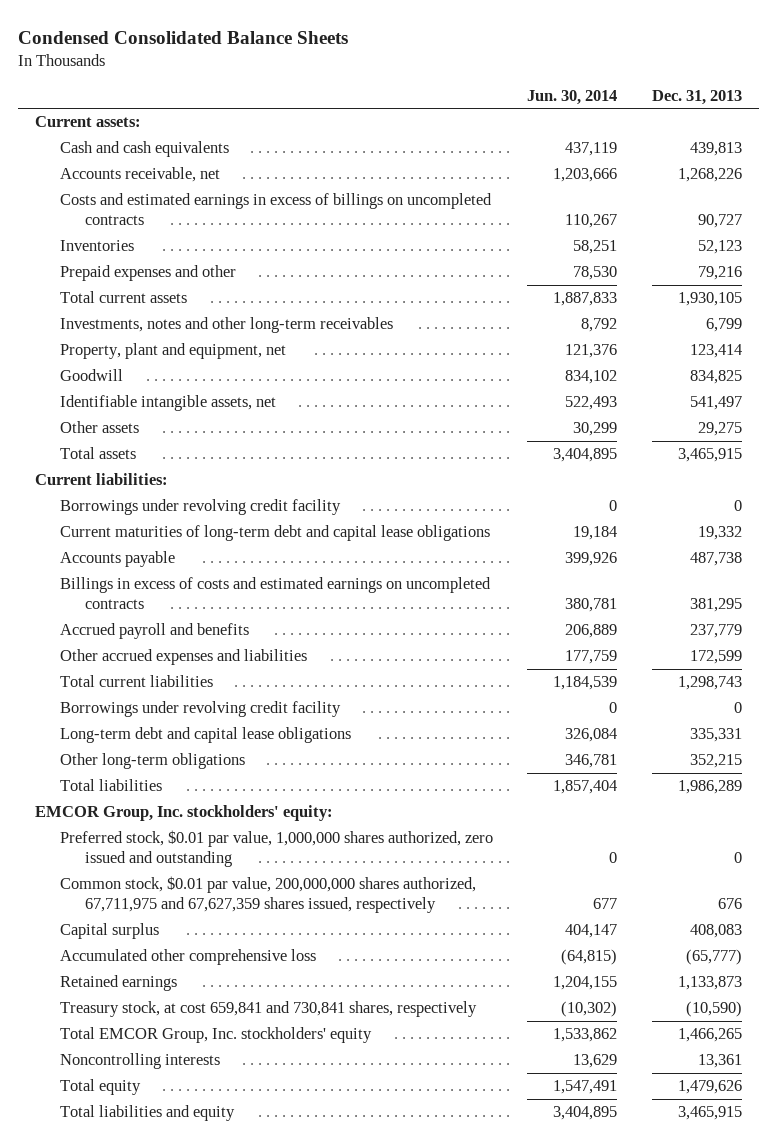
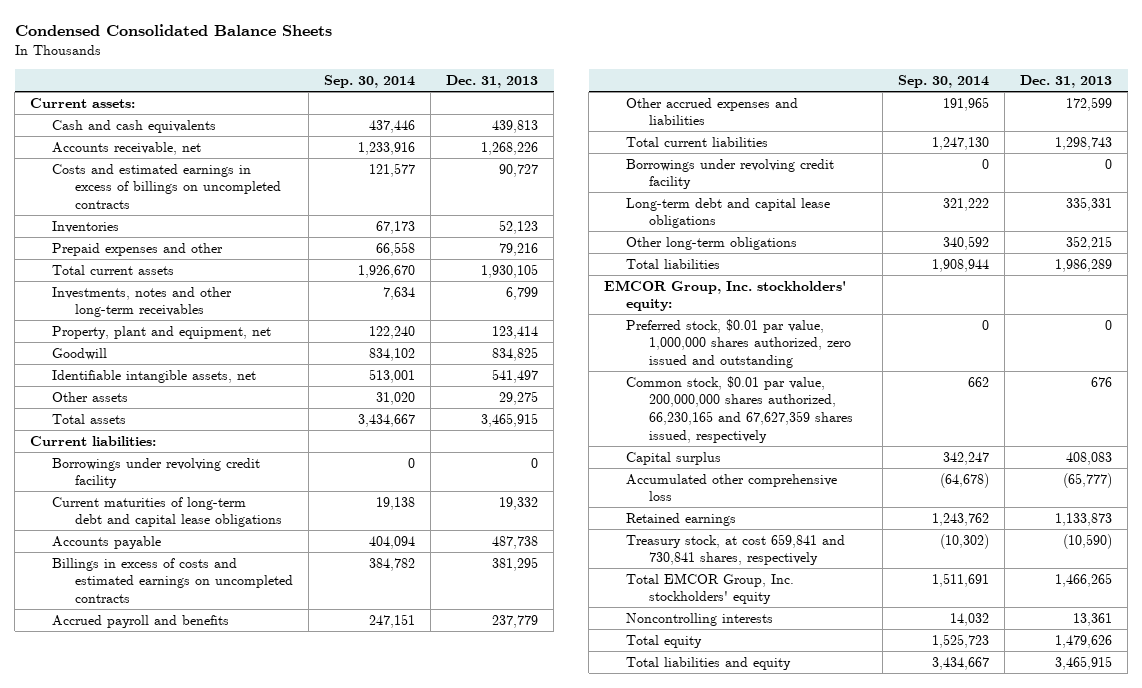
[527,89,618,105] Jun. 30, 2014 -> none
none -> [323,75,415,89] Sep. 30, 2014
[59,876,476,914] Common stock, $0.01 par value, 200,000,000 shares authorized, 67,711,975 and 67,627,359 shares issued, respectively -> [626,375,853,444] Common stock, $0.01 par value, 200,000,000 shares authorized, 66,230,165 and 67,627,359 shares issued, respectively

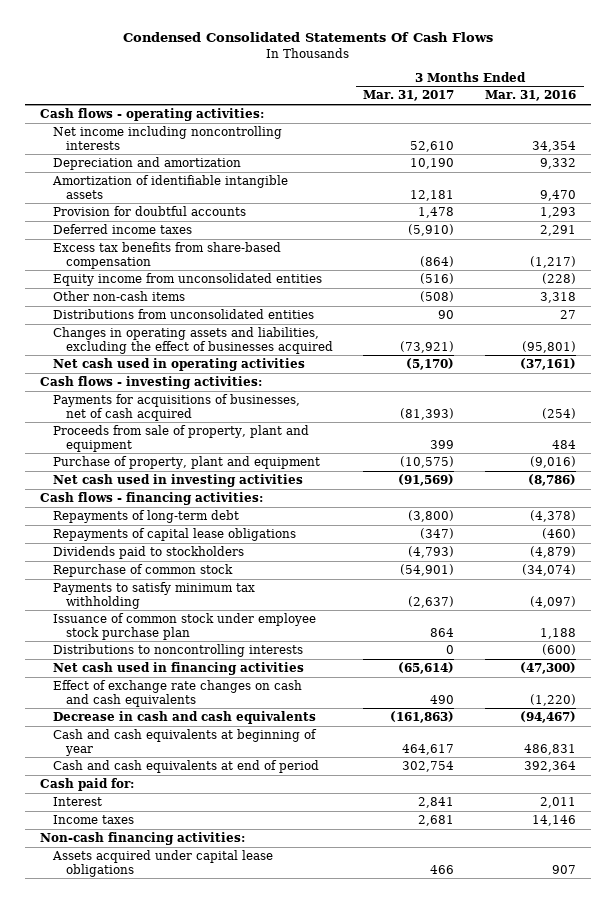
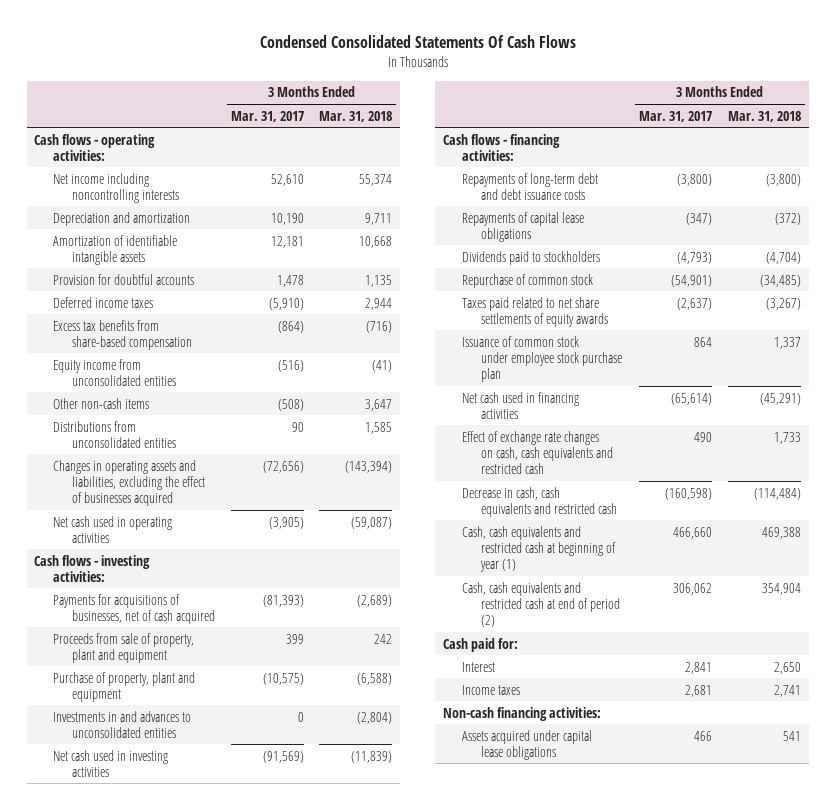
[484,90,576,102] Mar. 31, 2016 -> none
none -> [319,110,393,122] Mar. 31, 2018
[400,340,455,353] (73,921) -> [262,460,304,473] (72,656)
[406,357,455,370] (5,170) -> [268,516,304,529] (3,905)
none -> [53,710,192,738] Investments in and advances to unconsolidated entities
[53,509,240,523] Repayments of long-term debt -> [461,172,598,200] Repayments of long-term debt and debt issuance costs
[53,581,256,609] Payments to satisfy minimum tax withholding -> [461,296,608,327] Taxes paid related to net share settlements of equity awards
[53,643,304,657] Distributions to noncontrolling interests -> none
[53,679,303,707] Effect of exchange rate changes on cash and cash equivalents -> [461,430,613,474] Effect of exchange rate changes on cash, cash equivalents and restricted cash
[53,710,317,724] Decrease in cash and cash equivalents -> [461,486,617,517] Decrease in cash, cash equivalents and restricted cash
[390,710,455,723] (161,863) -> [665,487,713,500] (160,598)
[53,728,318,756] Cash and cash equivalents at beginning of year -> [461,525,616,572] Cash, cash equivalents and restricted cash at beginning of year (1)
[402,743,455,755] 464,617 -> [673,526,713,539] 466,660
[53,759,320,773] Cash and cash equivalents at end of period -> [461,581,620,627] Cash, cash equivalents and restricted cash at end of period (2)
[402,760,455,772] 302,754 -> [673,582,713,595] 306,062

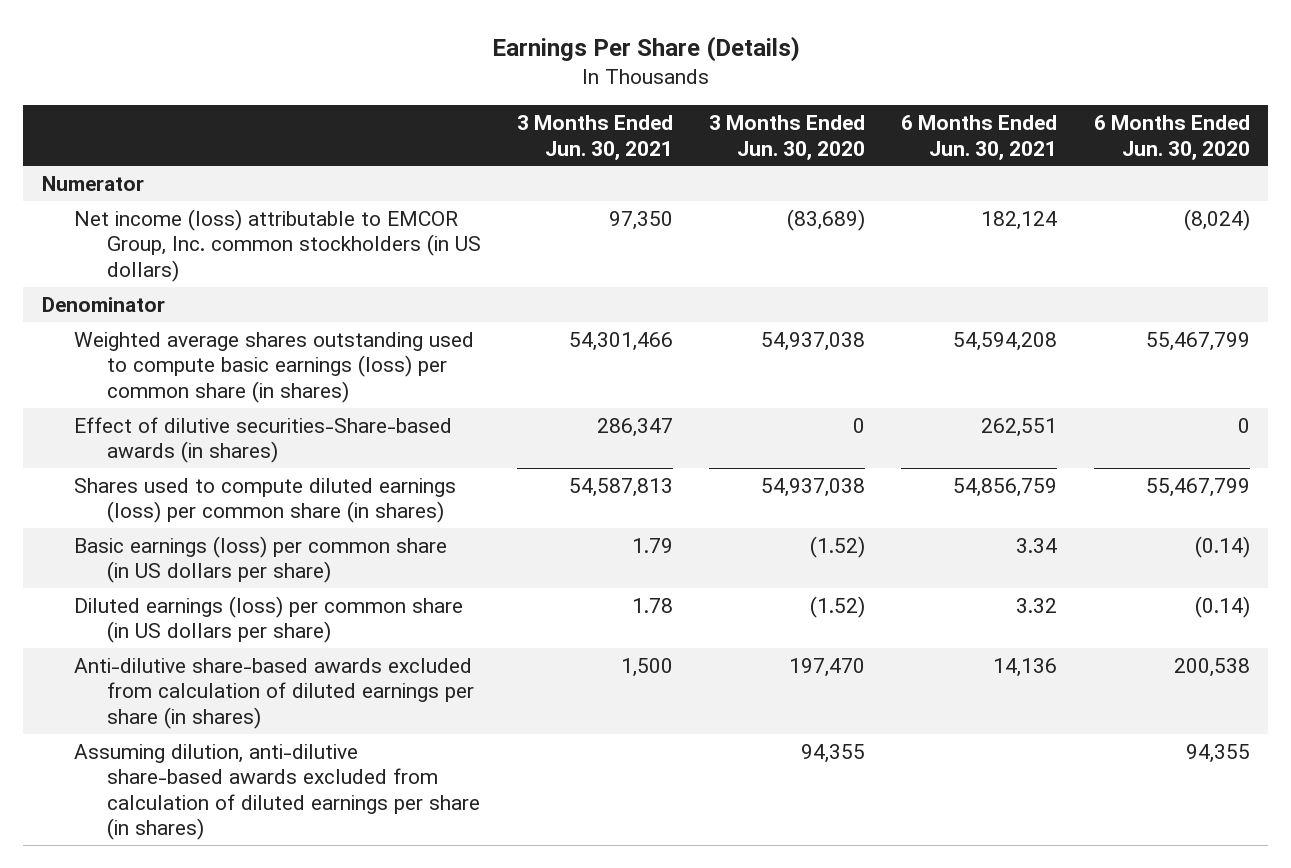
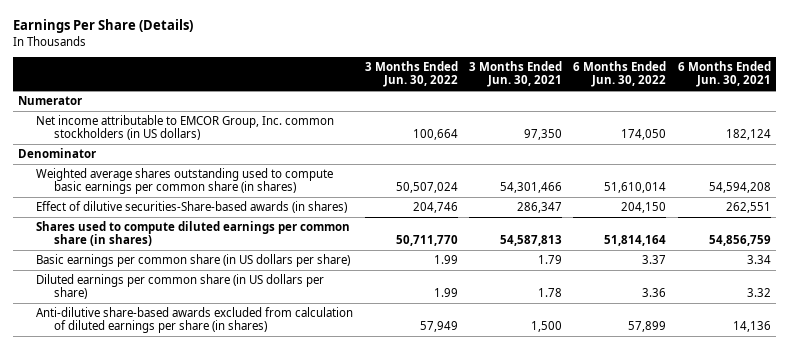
[709,115,866,160] 3 Months Ended Jun. 30, 2020 -> none
[1093,115,1250,160] 6 Months Ended Jun. 30, 2020 -> none
none -> [364,61,458,88] 3 Months Ended Jun. 30, 2022
none -> [573,61,667,88] 6 Months Ended Jun. 30, 2022
[74,208,481,282] Net income (loss) attributable to EMCOR Group, Inc. common stockholders (in US dollars) -> [36,115,335,141] Net income attributable to EMCOR Group, Inc. common stockholders (in US dollars)
[74,331,475,403] Weighted average shares outstanding used to compute basic earnings (loss) per common share (in shares) -> [36,168,334,195] Weighted average shares outstanding used to compute basic earnings per common share (in shares)
[74,477,457,524] Shares used to compute diluted earnings (loss) per common share (in shares) -> [36,221,351,247] Shares used to compute diluted earnings per common share (in shares)
[74,535,448,584] Basic earnings (loss) per common share (in US dollars per share) -> [36,254,351,268] Basic earnings per common share (in US dollars per share)
[74,595,464,644] Diluted earnings (loss) per common share (in US dollars per share) -> [36,274,325,300] Diluted earnings per common share (in US dollars per share)
[74,743,480,841] Assuming dilution, anti-dilutive share-based awards excluded from calculation of diluted earnings per share (in shares) -> none

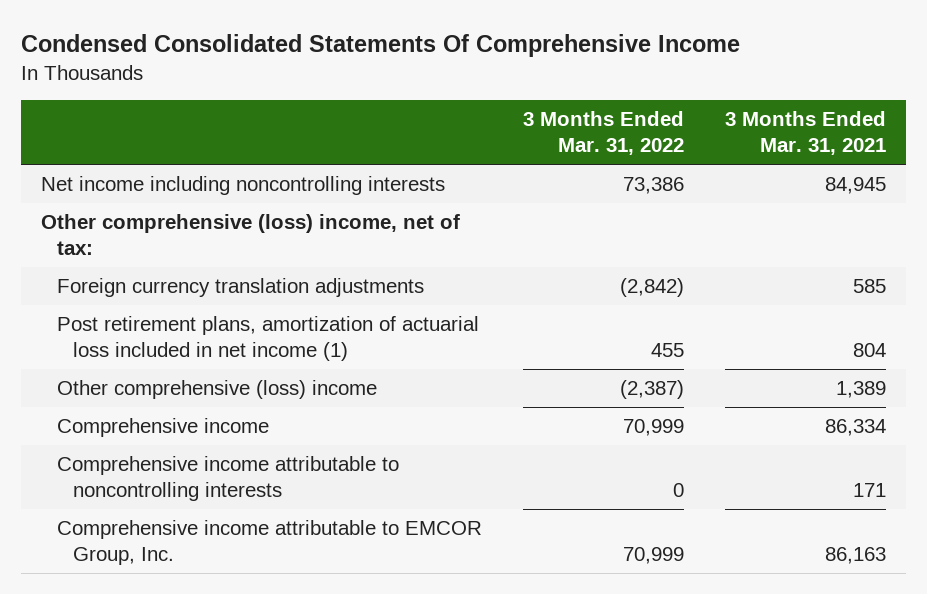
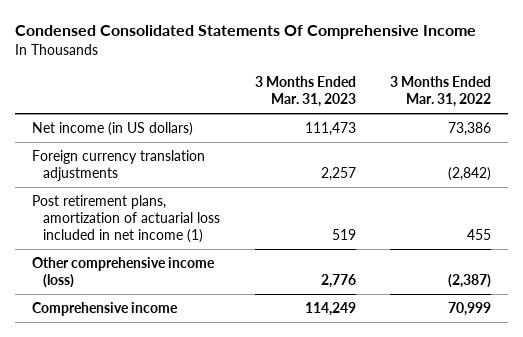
[724,111,886,156] 3 Months Ended Mar. 31, 2021 -> none
none -> [254,76,356,108] 3 Months Ended Mar. 31, 2023
[41,213,461,255] Other comprehensive (loss) income, net of tax: -> none
[41,175,446,195] Net income including noncontrolling interests -> [31,121,193,136] Net income (in US dollars)
[57,379,378,399] Other comprehensive (loss) income -> [31,256,215,288] Other comprehensive income (loss)
[57,455,400,501] Comprehensive income attributable to noncontrolling interests -> none
[57,519,483,565] Comprehensive income attributable to EMCOR Group, Inc. -> none

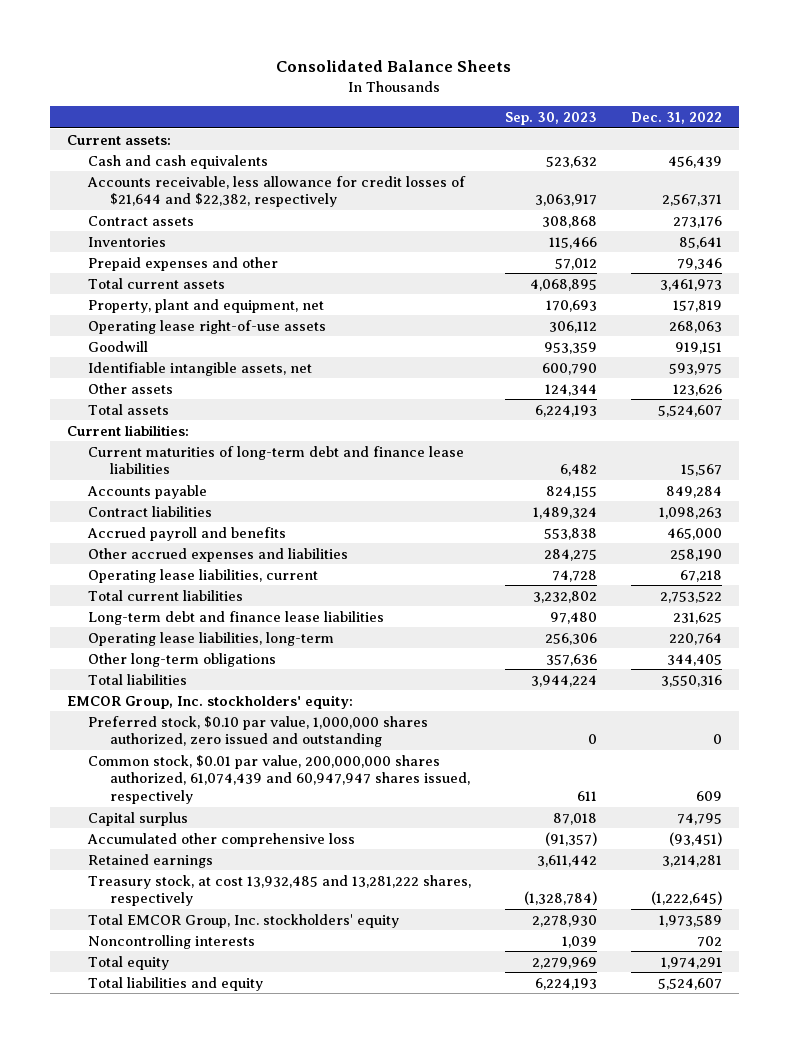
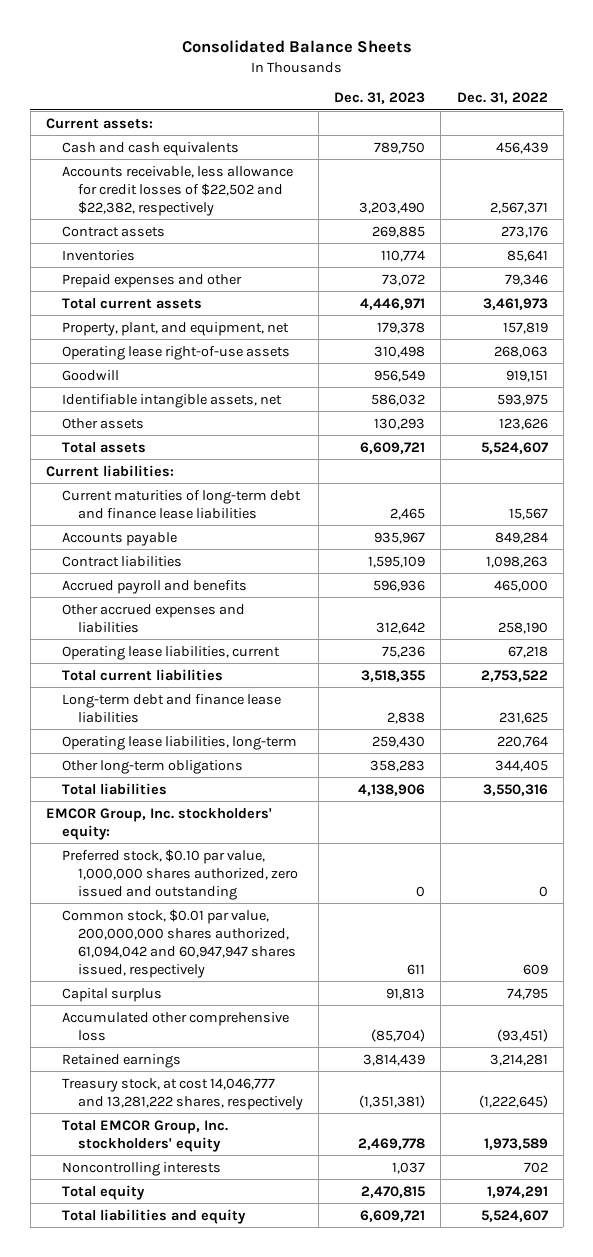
[505,111,598,125] Sep. 30, 2023 -> none
none -> [334,92,426,105] Dec. 31, 2023
[87,175,467,208] Accounts receivable, less allowance for credit losses of $21,644 and $22,382, respectively -> [61,165,293,216] Accounts receivable, less allowance for credit losses of $22,502 and $22,382, respectively
[88,298,325,313] Property, plant and equipment, net -> [61,321,289,336] Property, plant, and equipment, net
[88,754,470,805] Common stock, $0.01 par value, 200,000,000 shares authorized, 61,074,439 and 60,947,947 shares issued, respectively -> [61,908,296,978] Common stock, $0.01 par value, 200,000,000 shares authorized, 61,094,042 and 60,947,947 shares issued, respectively
[88,874,472,907] Treasury stock, at cost 13,932,485 and 13,281,222 shares, respectively -> [61,1077,303,1110] Treasury stock, at cost 14,046,777 and 13,281,222 shares, respectively

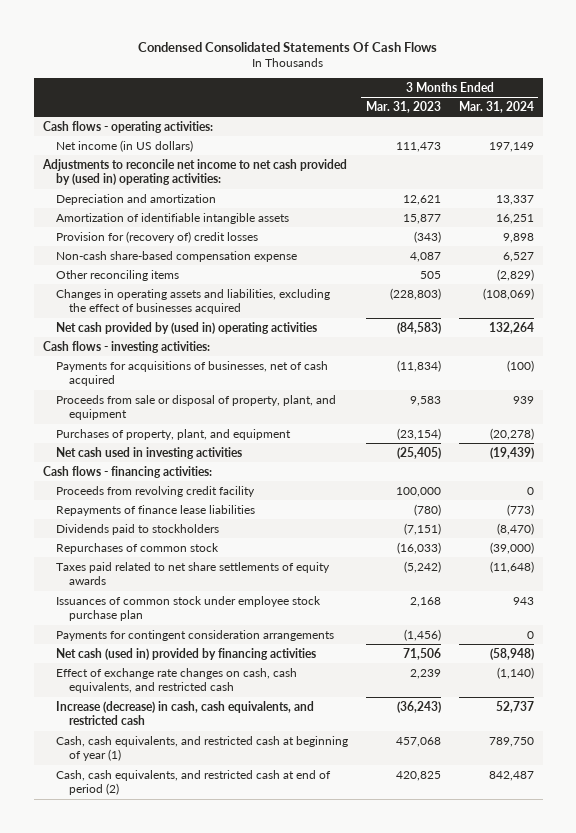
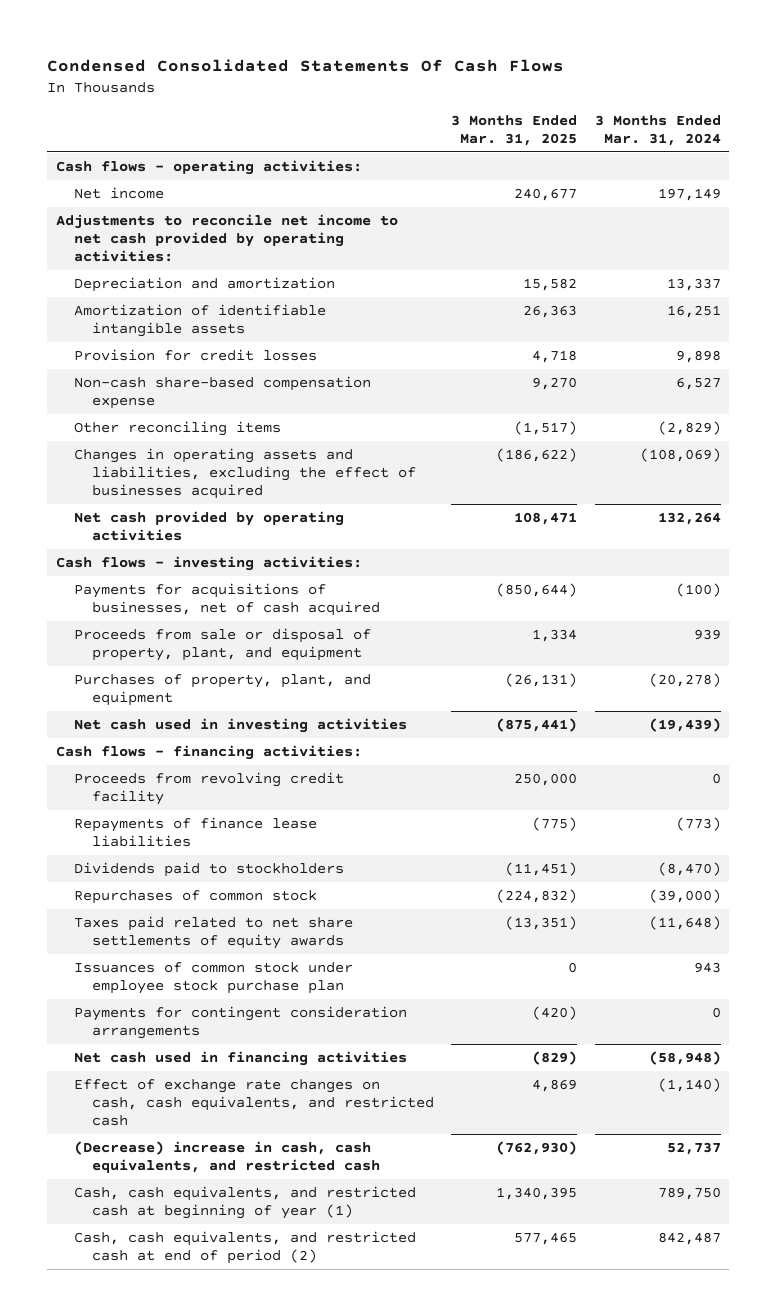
[365,100,441,113] Mar. 31, 2023 -> none
none -> [451,114,578,147] 3 Months Ended Mar. 31, 2025
[55,139,193,152] Net income (in US dollars) -> [73,186,164,199] Net income
[41,158,347,186] Adjustments to reconcile net income to net cash provided by (used in) operating activities: -> [55,213,398,263] Adjustments to reconcile net income to net cash provided by operating activities:
[55,230,258,243] Provision for (recovery of) credit losses -> [73,348,317,361] Provision for credit losses
[55,321,317,334] Net cash provided by (used in) operating activities -> [73,510,344,542] Net cash provided by operating activities
[55,647,316,660] Net cash (used in) provided by financing activities -> [73,1050,407,1066] Net cash used in financing activities
[55,700,314,726] Increase (decrease) in cash, cash equivalents, and restricted cash -> [73,1140,381,1174] (Decrease) increase in cash, cash equivalents, and restricted cash

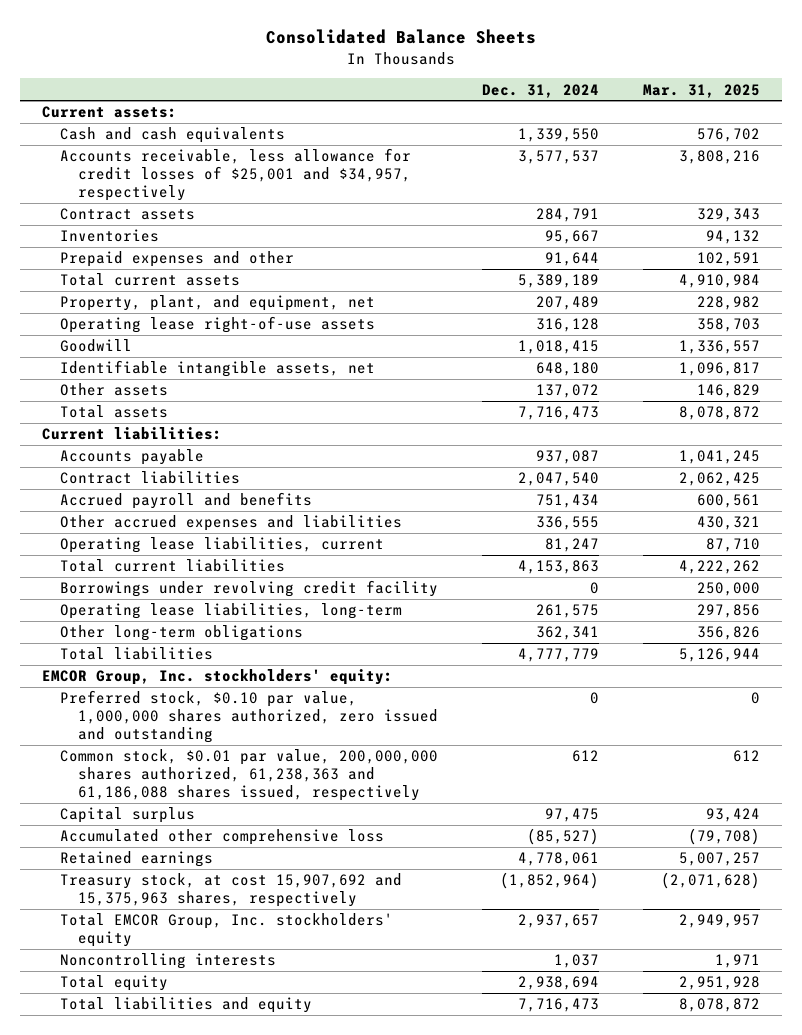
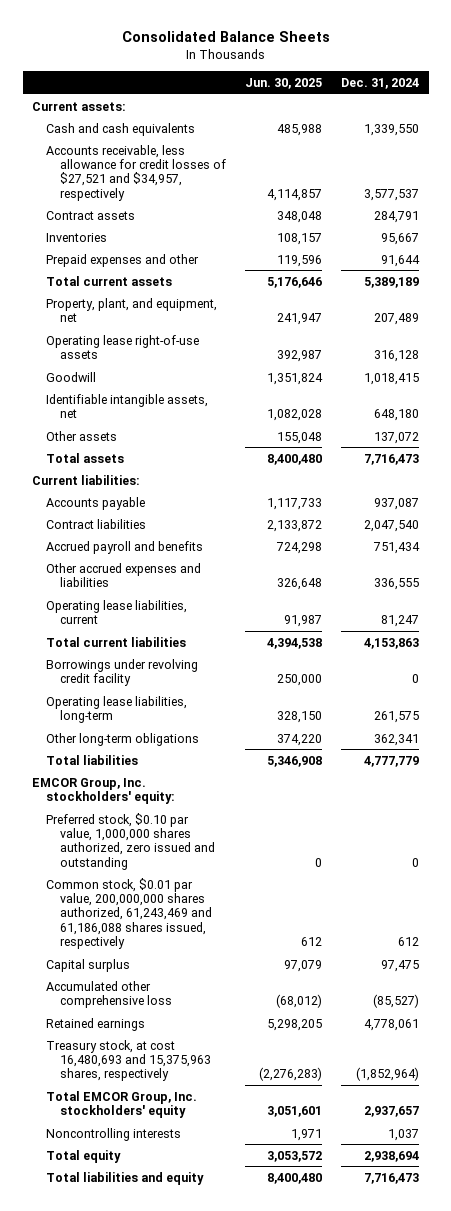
[642,83,760,98] Mar. 31, 2025 -> none
none -> [244,77,322,89] Jun. 30, 2025
[60,148,412,202] Accounts receivable, less allowance for credit losses of $25,001 and $34,957, respectively -> [46,144,226,201] Accounts receivable, less allowance for credit losses of $27,521 and $34,957, respectively
[60,749,439,802] Common stock, $0.01 par value, 200,000,000 shares authorized, 61,238,363 and 61,186,088 shares issued, respectively -> [46,877,212,949] Common stock, $0.01 par value, 200,000,000 shares authorized, 61,243,469 and 61,186,088 shares issued, respectively
[60,873,403,908] Treasury stock, at cost 15,907,692 and 15,375,963 shares, respectively -> [46,1039,211,1082] Treasury stock, at cost 16,480,693 and 15,375,963 shares, respectively

